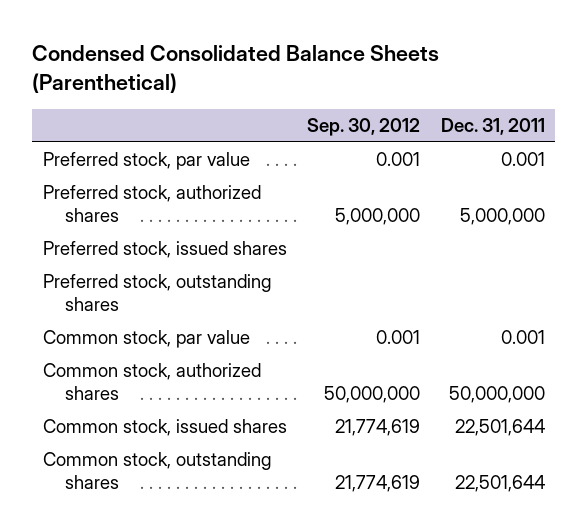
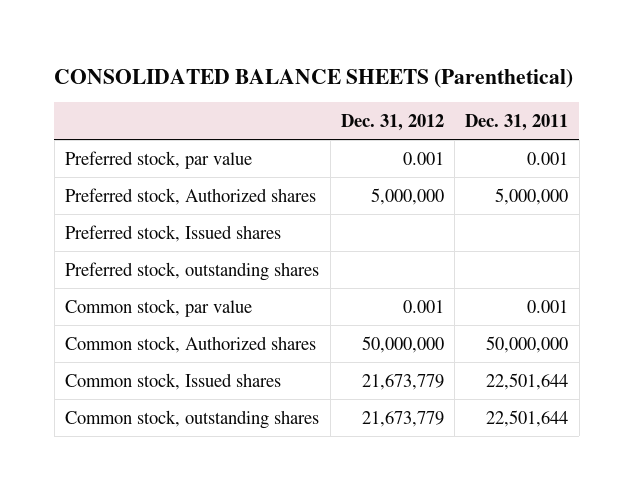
[32,45,440,94] Condensed Consolidated Balance Sheets (Parenthetical) -> [54,68,574,88] CONSOLIDATED BALANCE SHEETS (Parenthetical)
[307,118,421,137] Sep. 30, 2012 -> none
none -> [340,113,444,131] Dec. 31, 2012
[42,185,261,223] Preferred stock, authorized shares -> [65,187,317,205] Preferred stock, Authorized shares
[42,241,287,259] Preferred stock, issued shares -> [65,224,282,242] Preferred stock, Issued shares
[42,363,261,401] Common stock, authorized shares -> [65,335,317,353] Common stock, Authorized shares
[42,419,287,437] Common stock, issued shares -> [65,372,282,390] Common stock, Issued shares

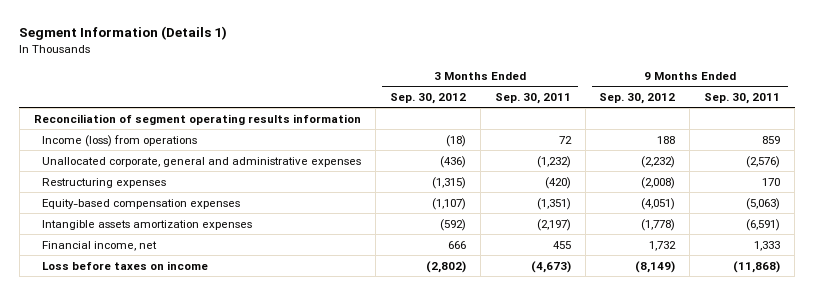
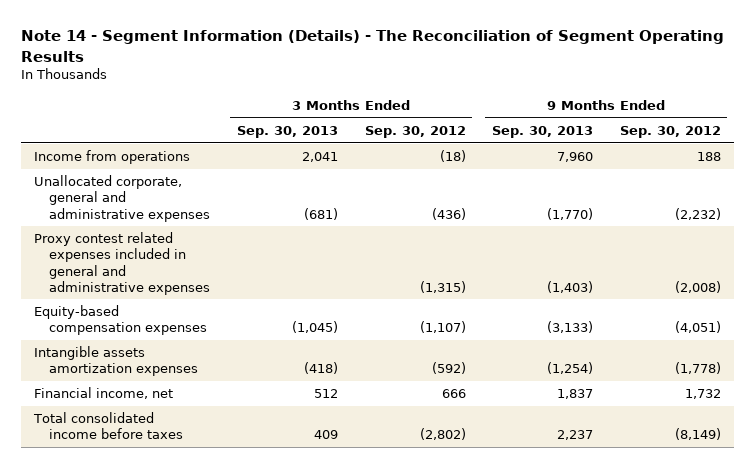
[19,26,228,41] Segment Information (Details 1) -> [20,30,724,62] Note 14 - Segment Information (Details) - The Reconciliation of Segment Operating Results
[494,92,571,104] Sep. 30, 2011 -> none
[704,92,781,104] Sep. 30, 2011 -> none
none -> [236,125,338,138] Sep. 30, 2013
none -> [492,125,594,138] Sep. 30, 2013
[33,113,361,125] Reconciliation of segment operating results information -> none
[41,134,197,147] Income (loss) from operations -> [34,150,191,165] Income from operations
[41,177,166,188] Restructuring expenses -> [34,232,211,295] Proxy contest related expenses included in general and administrative expenses
[41,260,208,270] Loss before taxes on income -> [33,412,184,440] Total consolidated income before taxes

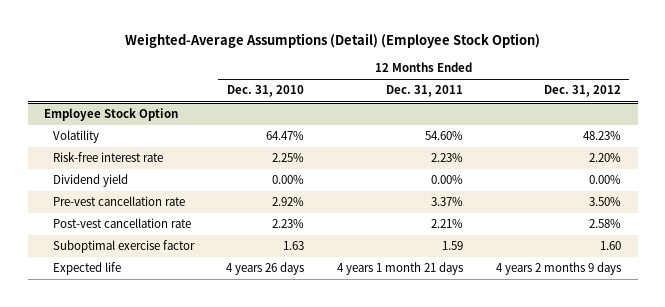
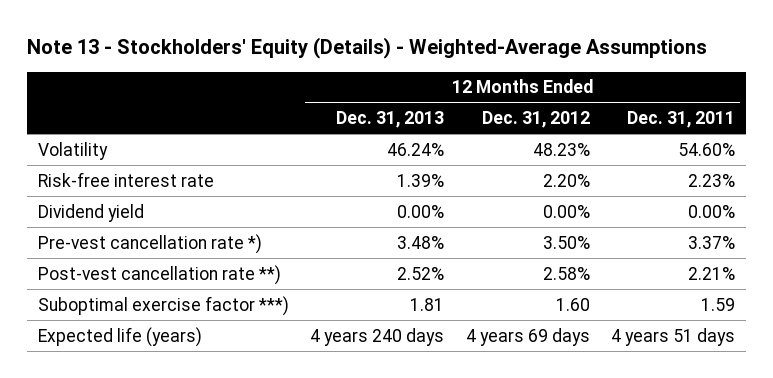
[124,33,540,49] Weighted-Average Assumptions (Detail) (Employee Stock Option) -> [27,37,708,60] Note 13 - Stockholders' Equity (Details) - Weighted-Average Assumptions
[227,85,305,98] Dec. 31, 2010 -> none
none -> [336,111,445,129] Dec. 31, 2013
[44,108,179,122] Employee Stock Option -> none
[52,196,185,207] Pre-vest cancellation rate -> [37,233,262,254] Pre-vest cancellation rate *)
[52,218,191,229] Post-vest cancellation rate -> [37,264,281,285] Post-vest cancellation rate **)
[52,240,195,254] Suboptimal exercise factor -> [37,295,289,316] Suboptimal exercise factor ***)
[52,262,121,276] Expected life -> [37,326,202,347] Expected life (years)
[337,262,464,276] 4 years 1 month 21 days -> [610,327,735,346] 4 years 51 days
[496,262,622,276] 4 years 2 months 9 days -> [465,327,590,346] 4 years 69 days

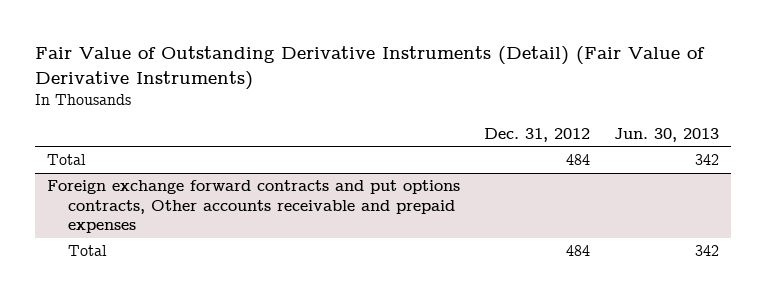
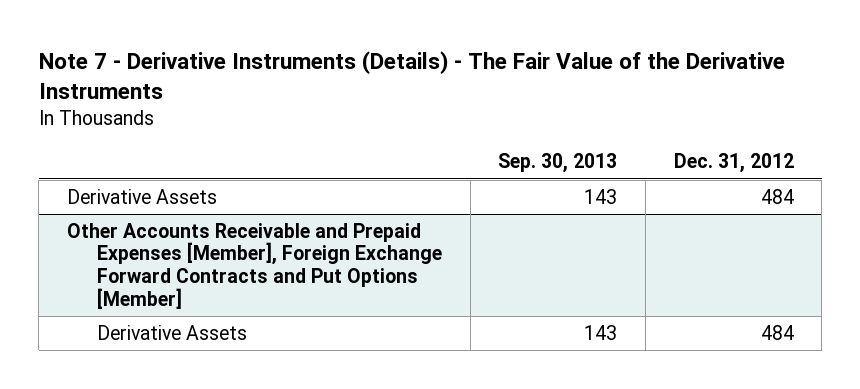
[35,46,706,90] Fair Value of Outstanding Derivative Instruments (Detail) (Fair Value of Derivative Instruments) -> [38,50,785,99] Note 7 - Derivative Instruments (Details) - The Fair Value of the Derivative Instruments
[613,127,719,142] Jun. 30, 2013 -> none
none -> [498,153,618,174] Sep. 30, 2013
[47,154,87,166] Total -> [66,188,217,204] Derivative Assets
[47,180,461,234] Foreign exchange forward contracts and put options contracts, Other accounts receivable and prepaid expenses -> [66,222,442,309] Other Accounts Receivable and Prepaid Expenses [Member], Foreign Exchange Forward Contracts and Put Options [Member]
[67,245,107,257] Total -> [96,324,247,340] Derivative Assets

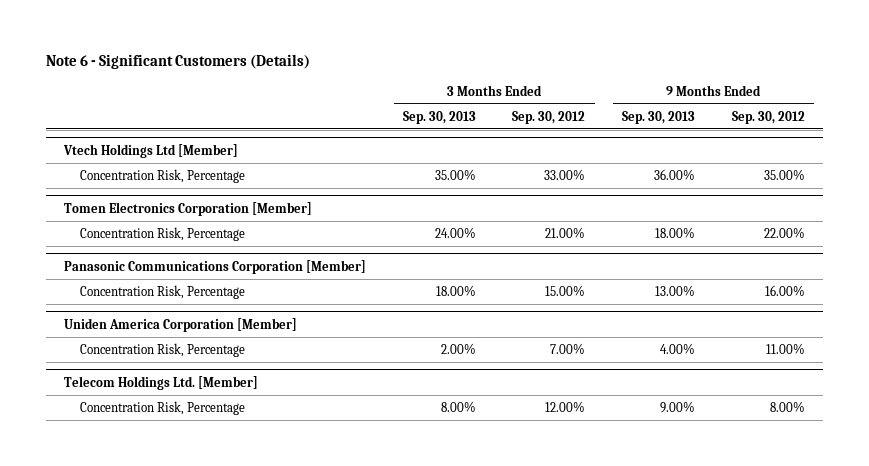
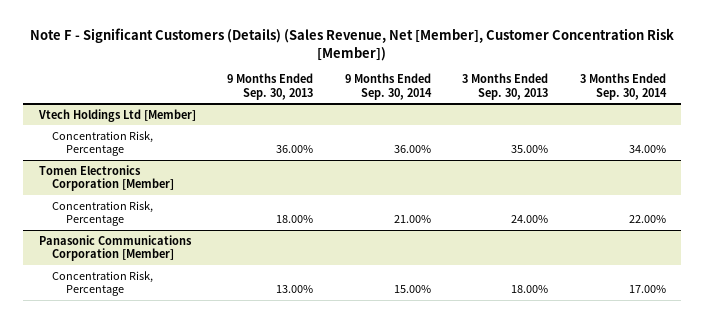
[45,54,310,70] Note 6 - Significant Customers (Details) -> [30,28,675,61] Note F - Significant Customers (Details) (Sales Revenue, Net [Member], Customer Concentration Risk [Member])
[512,110,586,124] Sep. 30, 2012 -> none
[731,110,805,124] Sep. 30, 2012 -> none
none -> [344,73,432,100] 9 Months Ended Sep. 30, 2014
none -> [579,73,667,100] 3 Months Ended Sep. 30, 2014
[64,317,298,332] Uniden America Corporation [Member] -> none
[79,342,245,357] Concentration Risk, Percentage -> none
[64,375,259,390] Telecom Holdings Ltd. [Member] -> none
[79,400,245,415] Concentration Risk, Percentage -> none

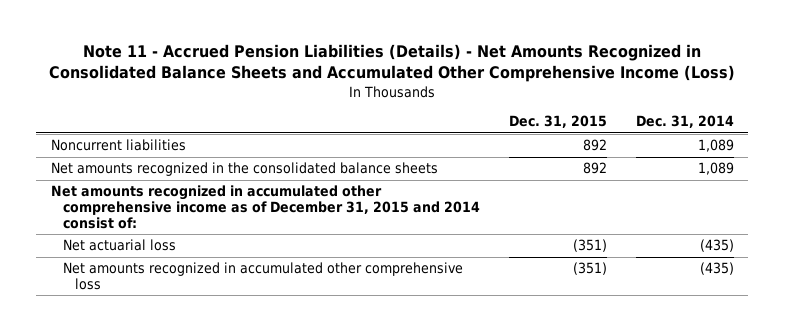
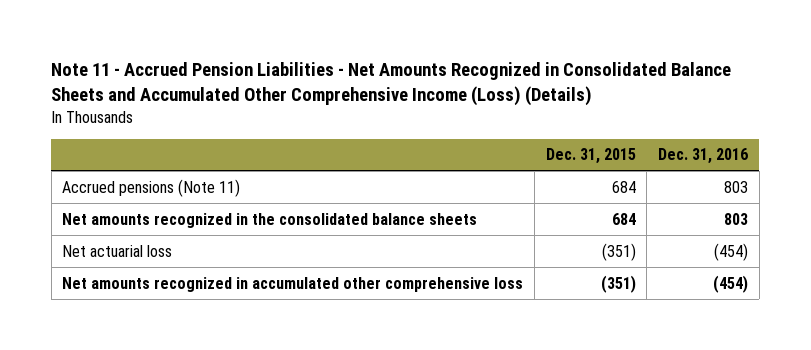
[49,44,736,83] Note 11 - Accrued Pension Liabilities (Details) - Net Amounts Recognized in Consolidated Balance Sheets and Accumulated Other Comprehensive Income (Loss) -> [51,62,732,106] Note 11 - Accrued Pension Liabilities - Net Amounts Recognized in Consolidated Balance Sheets and Accumulated Other Comprehensive Income (Loss) (Details)
[635,115,734,129] Dec. 31, 2014 -> none
none -> [658,148,749,165] Dec. 31, 2016
[50,139,186,152] Noncurrent liabilities -> none
[50,185,480,229] Net amounts recognized in accumulated other comprehensive income as of December 31, 2015 and 2014 consist of: -> none
none -> [62,178,241,197] Accrued pensions (Note 11)
[582,162,607,175] 892 -> [611,212,636,225] 684

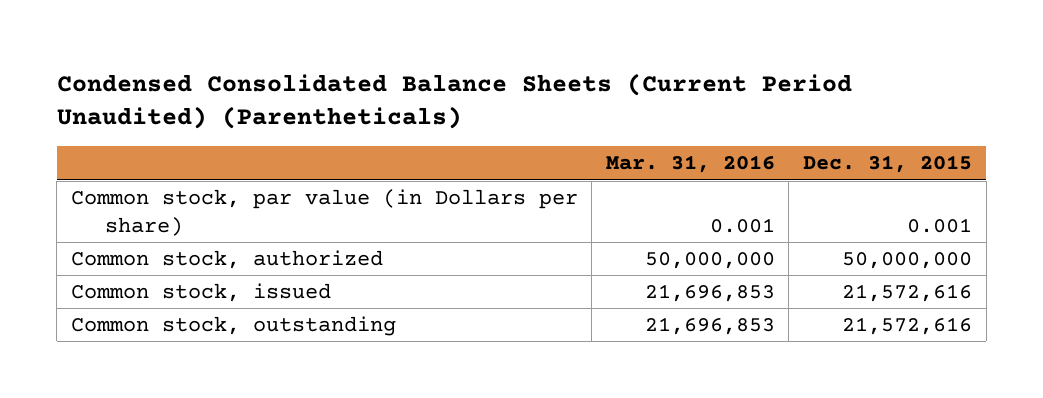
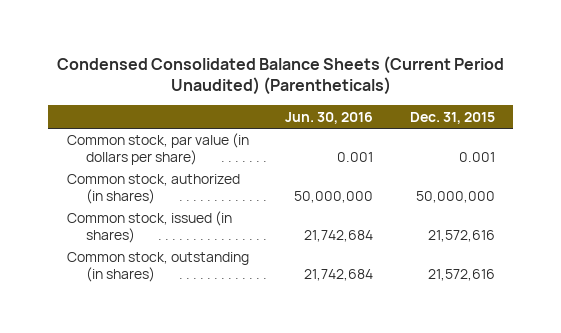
[605,155,775,174] Mar. 31, 2016 -> none
none -> [285,111,374,124] Jun. 30, 2016
[70,189,578,237] Common stock, par value (in Dollars per share) -> [66,133,249,166] Common stock, par value (in dollars per share)
[70,250,383,270] Common stock, authorized -> [66,174,240,205] Common stock, authorized (in shares)
[70,283,331,303] Common stock, issued -> [66,211,232,244] Common stock, issued (in shares)
[70,316,396,337] Common stock, outstanding -> [66,252,249,283] Common stock, outstanding (in shares)

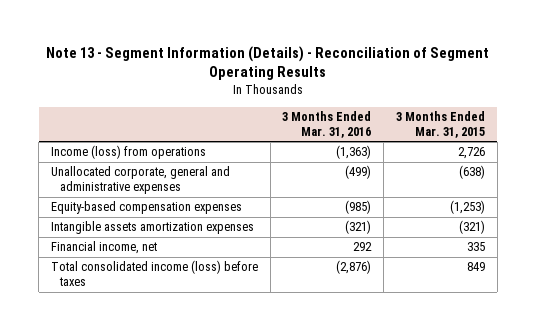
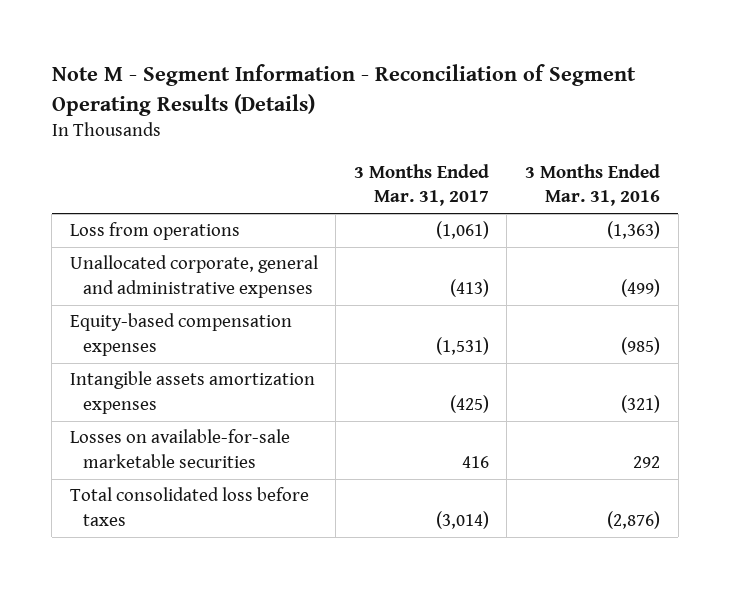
[45,45,489,81] Note 13 - Segment Information (Details) - Reconciliation of Segment Operating Results -> [51,64,636,116] Note M - Segment Information - Reconciliation of Segment Operating Results (Details)
[395,111,485,138] 3 Months Ended Mar. 31, 2015 -> none
none -> [353,163,489,207] 3 Months Ended Mar. 31, 2017
[50,145,206,160] Income (loss) from operations -> [69,222,240,241] Loss from operations
[50,241,157,255] Financial income, net -> [69,429,290,469] Losses on available-for-sale marketable securities
[50,260,258,287] Total consolidated income (loss) before taxes -> [69,487,309,527] Total consolidated loss before taxes

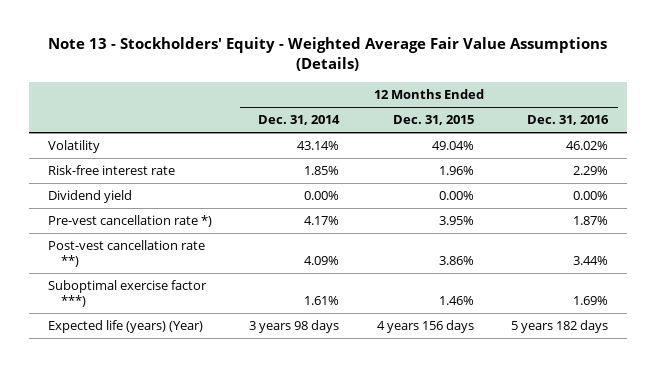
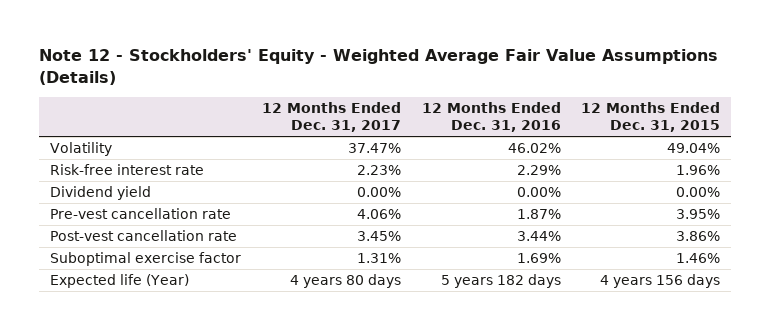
[48,37,608,72] Note 13 - Stockholders' Equity - Weighted Average Fair Value Assumptions (Details) -> [39,49,719,85] Note 12 - Stockholders' Equity - Weighted Average Fair Value Assumptions (Details)
[258,115,341,126] Dec. 31, 2014 -> none
none -> [261,102,401,133] 12 Months Ended Dec. 31, 2017
[47,215,212,228] Pre-vest cancellation rate *) -> [49,208,231,220] Pre-vest cancellation rate
[47,240,205,268] Post-vest cancellation rate **) -> [49,230,237,242] Post-vest cancellation rate
[47,280,207,308] Suboptimal exercise factor ***) -> [49,252,241,267] Suboptimal exercise factor
[47,320,203,334] Expected life (years) (Year) -> [49,274,189,289] Expected life (Year)

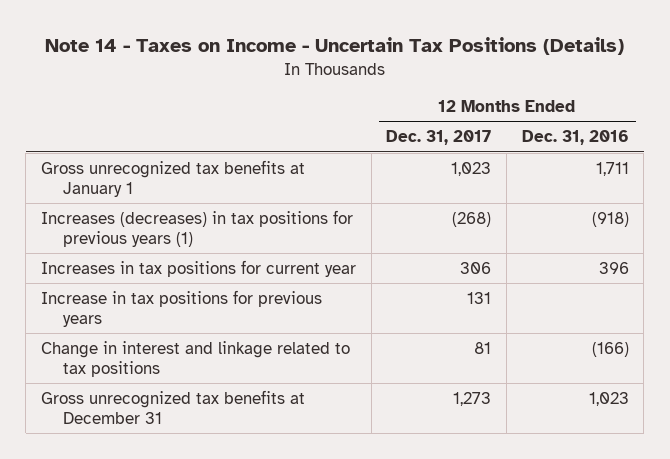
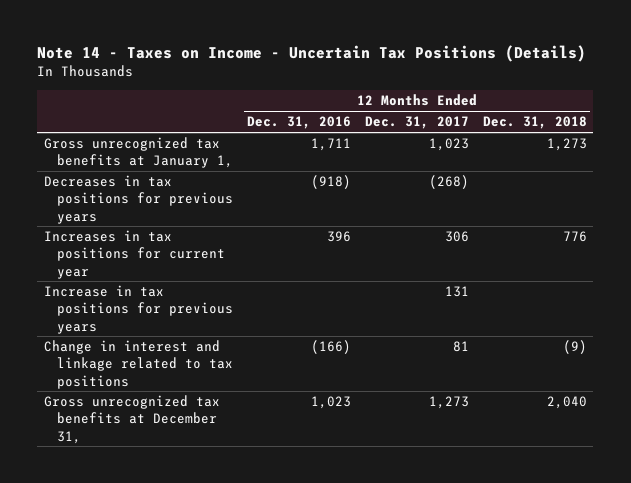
none -> [482,116,587,130] Dec. 31, 2018
[40,159,305,197] Gross unrecognized tax benefits at January 1 -> [44,137,234,169] Gross unrecognized tax benefits at January 1,
[40,209,353,247] Increases (decreases) in tax positions for previous years (1) -> [44,175,234,224] Decreases in tax positions for previous years
[40,389,305,424] Gross unrecognized tax benefits at December 31 -> [44,395,221,444] Gross unrecognized tax benefits at December 31,

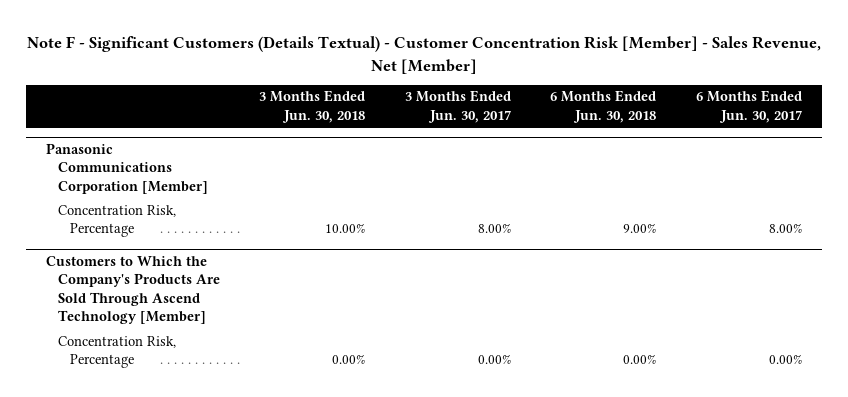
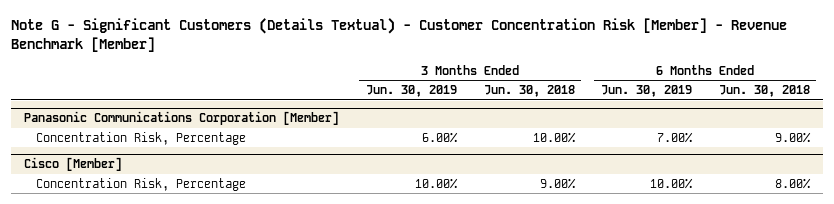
[26,36,821,74] Note F - Significant Customers (Details Textual) - Customer Concentration Risk [Member] - Sales Revenue, Net [Member] -> [11,17,788,52] Note G - Significant Customers (Details Textual) - Customer Concentration Risk [Member] - Revenue Benchmark [Member]
[404,90,511,123] 3 Months Ended Jun. 30, 2017 -> none
[695,90,802,123] 6 Months Ended Jun. 30, 2017 -> none
none -> [365,85,457,98] Jun. 30, 2019
none -> [601,85,693,98] Jun. 30, 2019
[46,255,221,325] Customers to Which the Company's Products Are Sold Through Ascend Technology [Member] -> none
none -> [24,157,123,172] Cisco [Member]
[332,354,366,365] 0.00% -> [539,177,576,189] 9.00%
[623,354,657,365] 0.00% -> [774,177,811,189] 8.00%

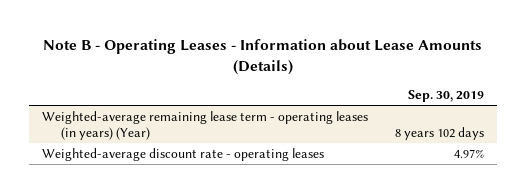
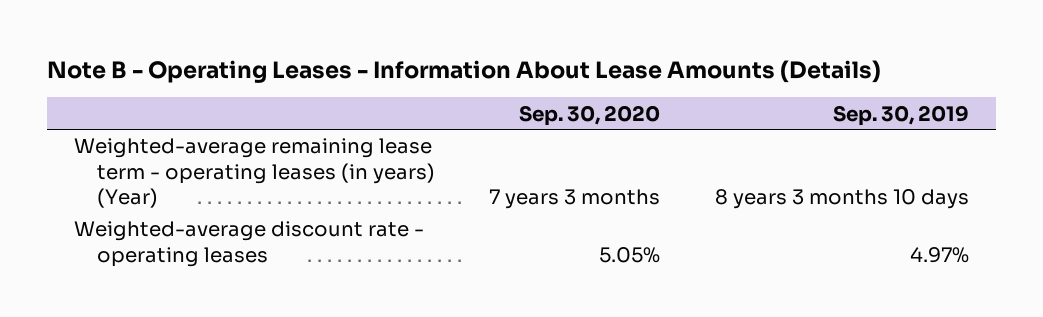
[43,38,483,75] Note B - Operating Leases - Information about Lease Amounts (Details) -> [46,59,881,83] Note B - Operating Leases - Information About Lease Amounts (Details)
none -> [519,104,661,126] Sep. 30, 2020
[394,127,484,141] 8 years 102 days -> [714,188,969,209] 8 years 3 months 10 days

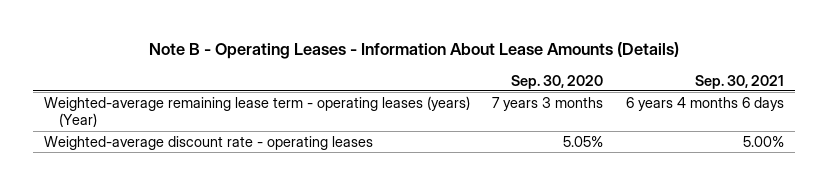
[832,104,969,126] Sep. 30, 2019 -> none
none -> [694,74,784,89] Sep. 30, 2021
[73,138,436,208] Weighted-average remaining lease term - operating leases (in years) (Year) -> [43,95,470,128] Weighted-average remaining lease term - operating leases (years) (Year)

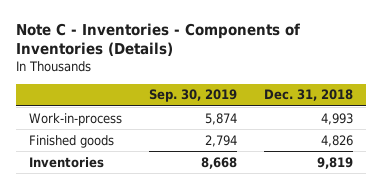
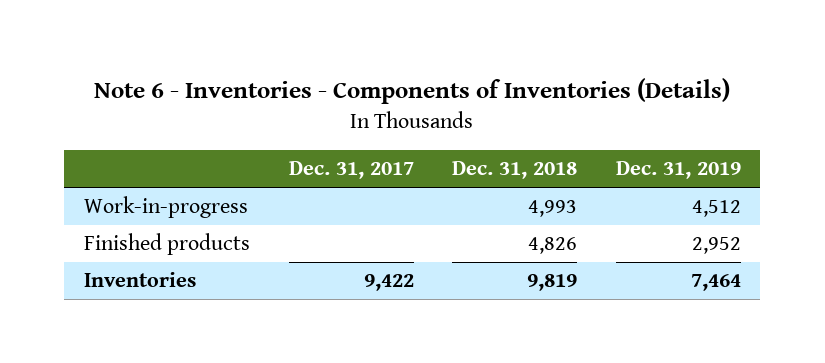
[15,22,300,57] Note C - Inventories - Components of Inventories (Details) -> [94,78,731,105] Note 6 - Inventories - Components of Inventories (Details)
[148,89,237,103] Sep. 30, 2019 -> none
none -> [288,161,414,180] Dec. 31, 2017
none -> [616,161,742,180] Dec. 31, 2019
[28,112,122,126] Work-in-process -> [83,196,248,219] Work-in-progress
[28,134,114,148] Finished goods -> [83,233,250,256] Finished products

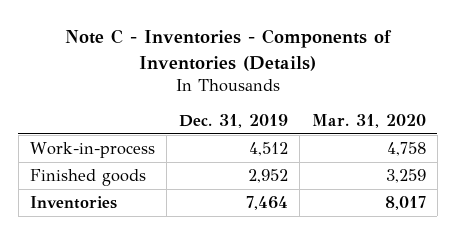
[94,78,731,105] Note 6 - Inventories - Components of Inventories (Details) -> [64,29,392,71] Note C - Inventories - Components of Inventories (Details)
[288,161,414,180] Dec. 31, 2017 -> none
[452,161,578,180] Dec. 31, 2018 -> none
none -> [311,113,426,128] Mar. 31, 2020
[83,196,248,219] Work-in-progress -> [30,142,156,159] Work-in-process
[83,233,250,256] Finished products -> [30,169,147,187] Finished goods

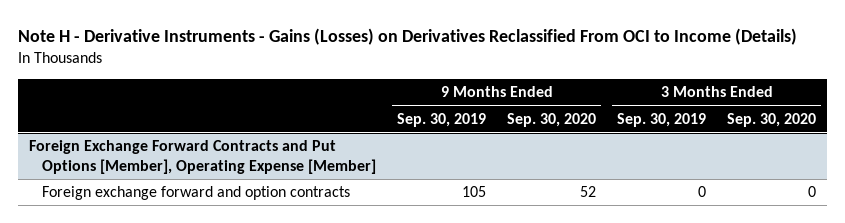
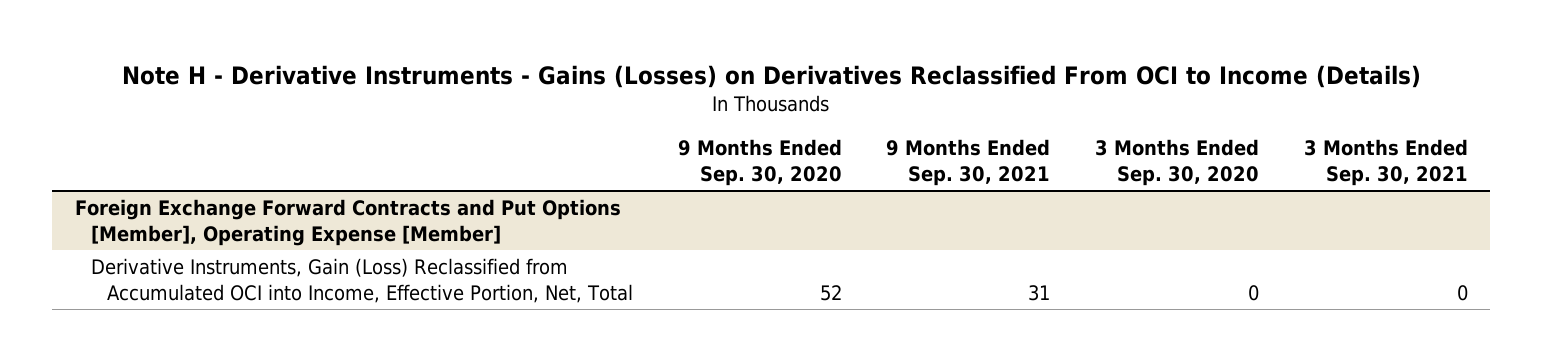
[397,112,487,127] Sep. 30, 2019 -> none
[617,112,707,127] Sep. 30, 2019 -> none
none -> [886,139,1051,187] 9 Months Ended Sep. 30, 2021
none -> [1303,139,1468,187] 3 Months Ended Sep. 30, 2021
[41,186,350,201] Foreign exchange forward and option contracts -> [90,258,634,303] Derivative Instruments, Gain (Loss) Reclassified from Accumulated OCI into Income, Effective Portion, Net, Total

